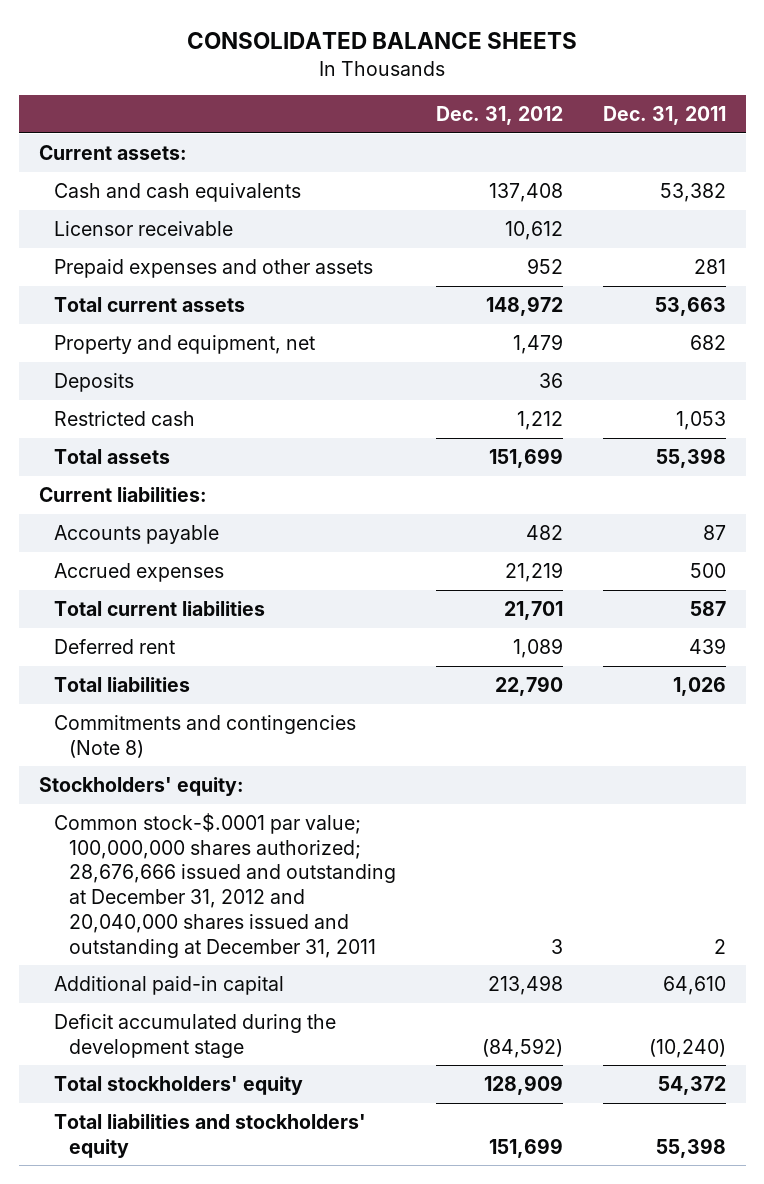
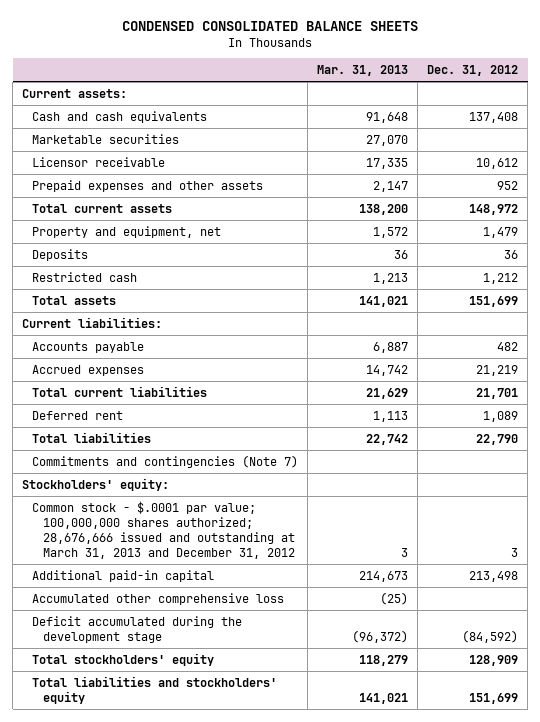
[187,32,578,50] CONSOLIDATED BALANCE SHEETS -> [122,20,419,31] CONDENSED CONSOLIDATED BALANCE SHEETS
[602,106,726,126] Dec. 31, 2011 -> none
none -> [317,65,409,77] Mar. 31, 2013
none -> [32,133,180,144] Marketable securities
[53,714,356,758] Commitments and contingencies (Note 8) -> [32,454,299,468] Commitments and contingencies (Note 7)
[53,812,396,958] Common stock-$.0001 par value; 100,000,000 shares authorized; 28,676,666 issued and outstanding at December 31, 2012 and 20,040,000 shares issued and outstanding at December 31, 2011 -> [32,500,295,560] Common stock - $.0001 par value; 100,000,000 shares authorized; 28,676,666 issued and outstanding at March 31, 2013 and December 31, 2012
none -> [32,592,285,605] Accumulated other comprehensive loss

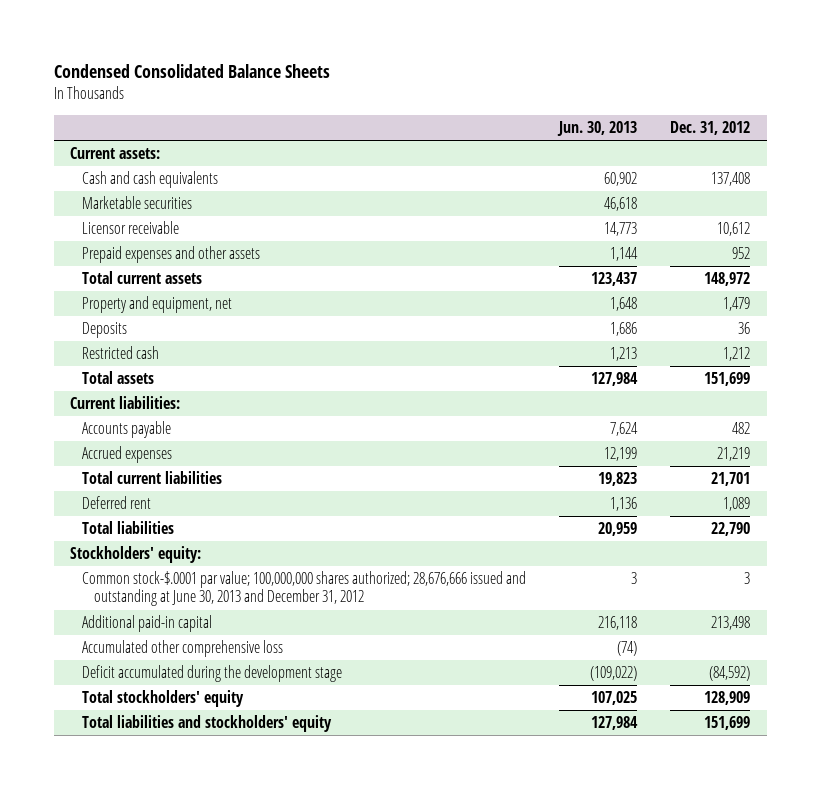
[122,20,419,31] CONDENSED CONSOLIDATED BALANCE SHEETS -> [53,64,330,79] Condensed Consolidated Balance Sheets
[317,65,409,77] Mar. 31, 2013 -> none
none -> [557,121,638,137] Jun. 30, 2013
[32,454,299,468] Commitments and contingencies (Note 7) -> none
[32,500,295,560] Common stock - $.0001 par value; 100,000,000 shares authorized; 28,676,666 issued and outstanding at March 31, 2013 and December 31, 2012 -> [82,571,527,607] Common stock-$.0001 par value; 100,000,000 shares authorized; 28,676,666 issued and outstanding at June 30, 2013 and December 31, 2012

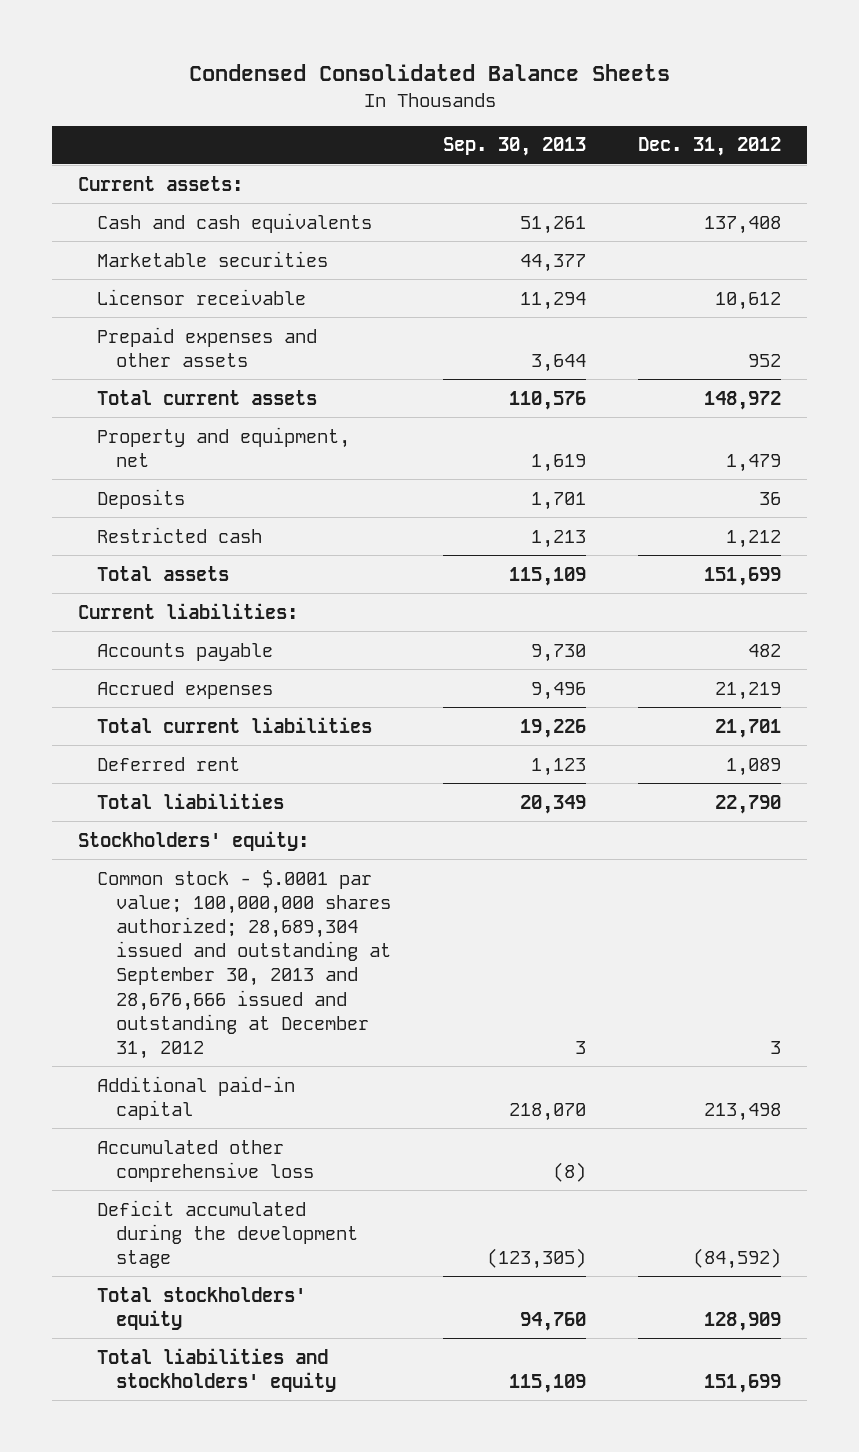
[557,121,638,137] Jun. 30, 2013 -> none
none -> [442,137,586,157] Sep. 30, 2013
[82,571,527,607] Common stock-$.0001 par value; 100,000,000 shares authorized; 28,676,666 issued and outstanding at June 30, 2013 and December 31, 2012 -> [96,869,391,1060] Common stock - $.0001 par value; 100,000,000 shares authorized; 28,689,304 issued and outstanding at September 30, 2013 and 28,676,666 issued and outstanding at December 31, 2012

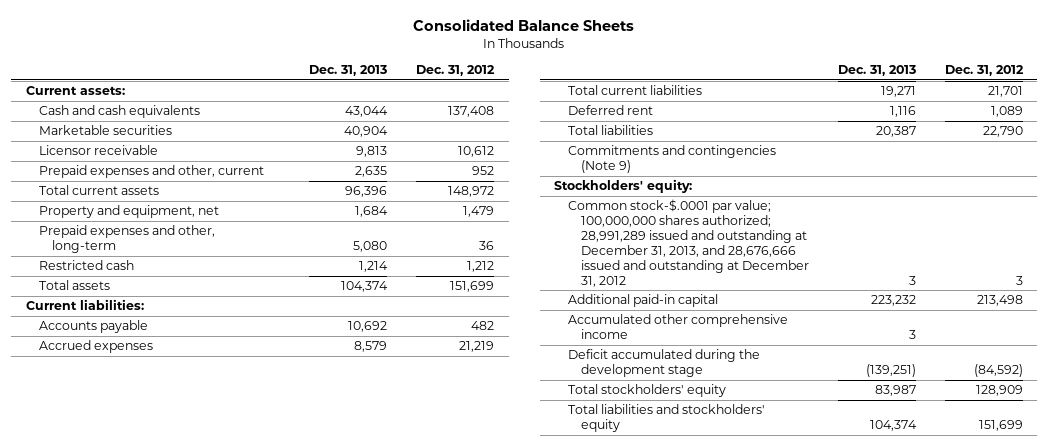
[188,64,670,82] Condensed Consolidated Balance Sheets -> [413,18,635,31] Consolidated Balance Sheets
[442,137,586,157] Sep. 30, 2013 -> none
none -> [309,65,388,77] Dec. 31, 2013
[96,326,317,367] Prepaid expenses and other assets -> [38,165,264,179] Prepaid expenses and other, current
[96,488,185,509] Deposits -> none
none -> [38,225,215,254] Prepaid expenses and other, long-term
none -> [567,145,776,174] Commitments and contingencies (Note 9)
[96,869,391,1060] Common stock - $.0001 par value; 100,000,000 shares authorized; 28,689,304 issued and outstanding at September 30, 2013 and 28,676,666 issued and outstanding at December 31, 2012 -> [567,199,809,287] Common stock-$.0001 par value; 100,000,000 shares authorized; 28,991,289 issued and outstanding at December 31, 2013, and 28,676,666 issued and outstanding at December 31, 2012
[96,1139,314,1182] Accumulated other comprehensive loss -> [567,314,788,340] Accumulated other comprehensive income

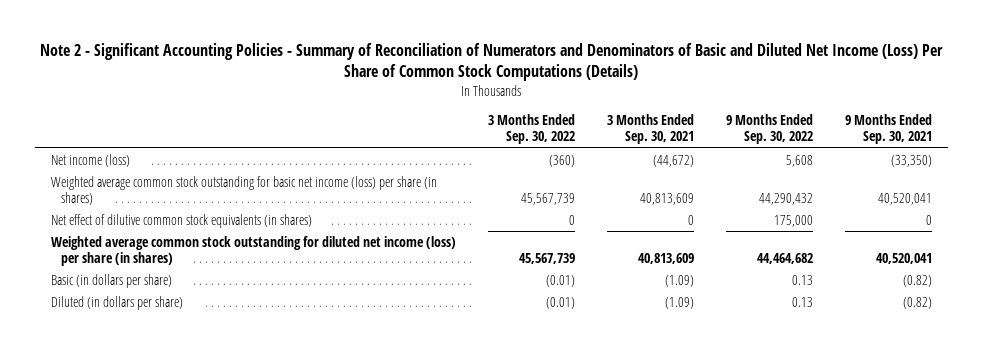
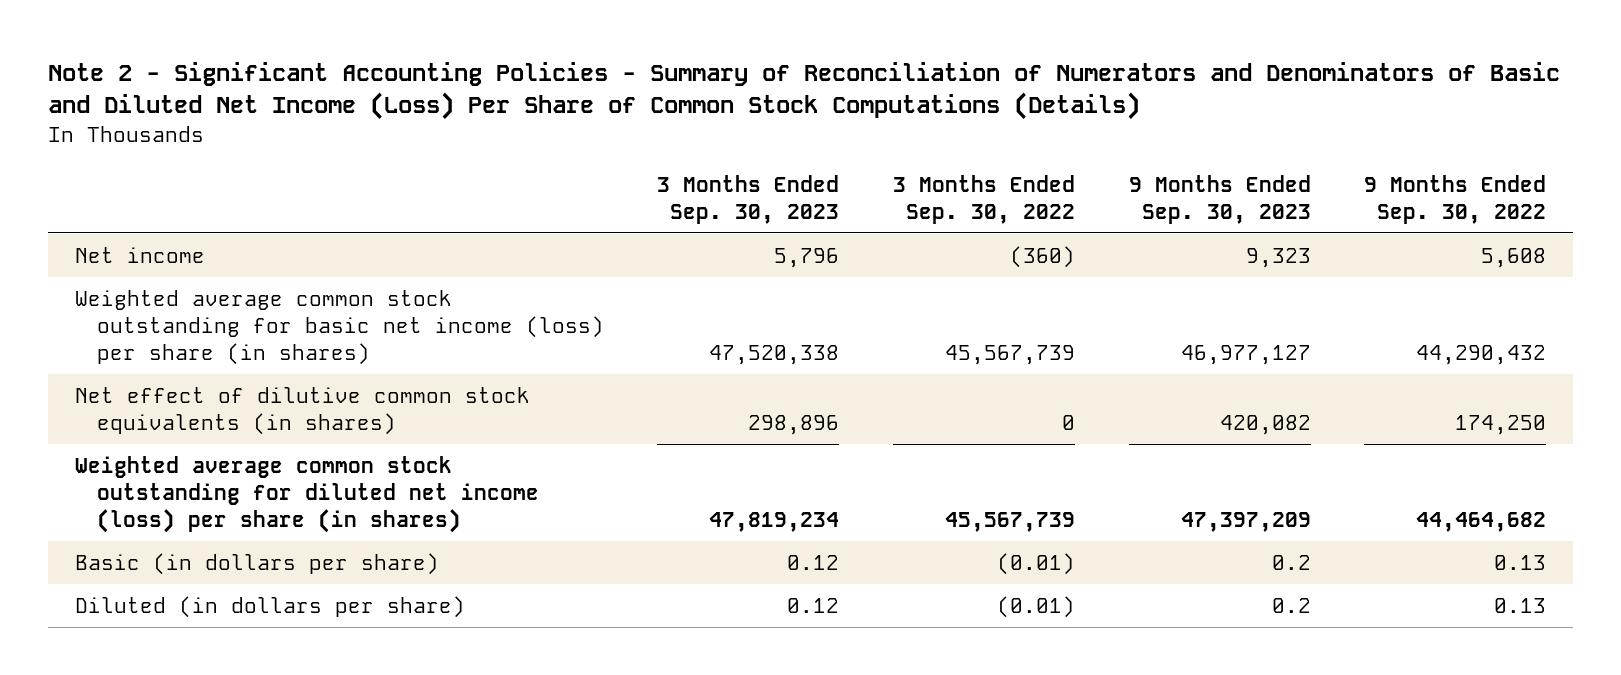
[606,114,694,145] 3 Months Ended Sep. 30, 2021 -> none
[844,114,932,145] 9 Months Ended Sep. 30, 2021 -> none
none -> [657,174,840,224] 3 Months Ended Sep. 30, 2023
none -> [1128,174,1311,224] 9 Months Ended Sep. 30, 2023
[50,154,130,168] Net income (loss) -> [75,246,206,263] Net income
[773,215,813,228] 175,000 -> [1455,415,1547,436] 174,250

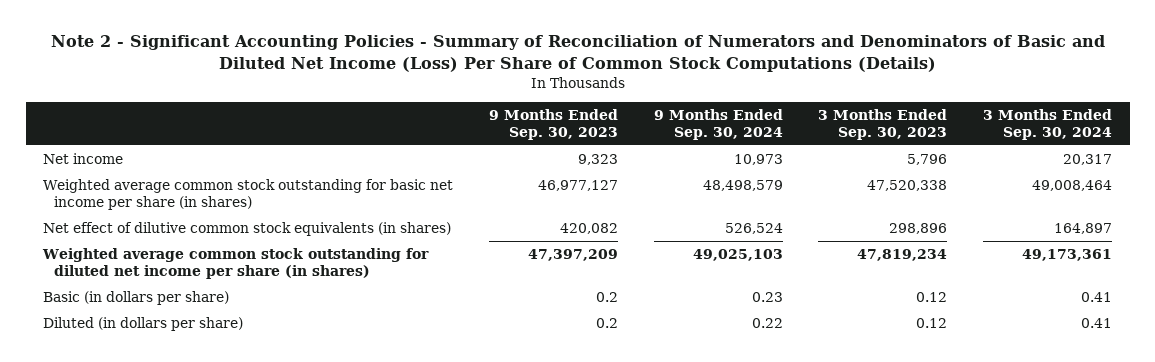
[893,174,1076,224] 3 Months Ended Sep. 30, 2022 -> none
[1364,174,1547,224] 9 Months Ended Sep. 30, 2022 -> none
none -> [653,109,783,140] 9 Months Ended Sep. 30, 2024
none -> [982,109,1112,140] 3 Months Ended Sep. 30, 2024
[75,289,604,366] Weighted average common stock outstanding for basic net income (loss) per share (in shares) -> [43,179,454,210] Weighted average common stock outstanding for basic net income per share (in shares)
[75,455,539,534] Weighted average common stock outstanding for diluted net income (loss) per share (in shares) -> [42,248,430,279] Weighted average common stock outstanding for diluted net income per share (in shares)

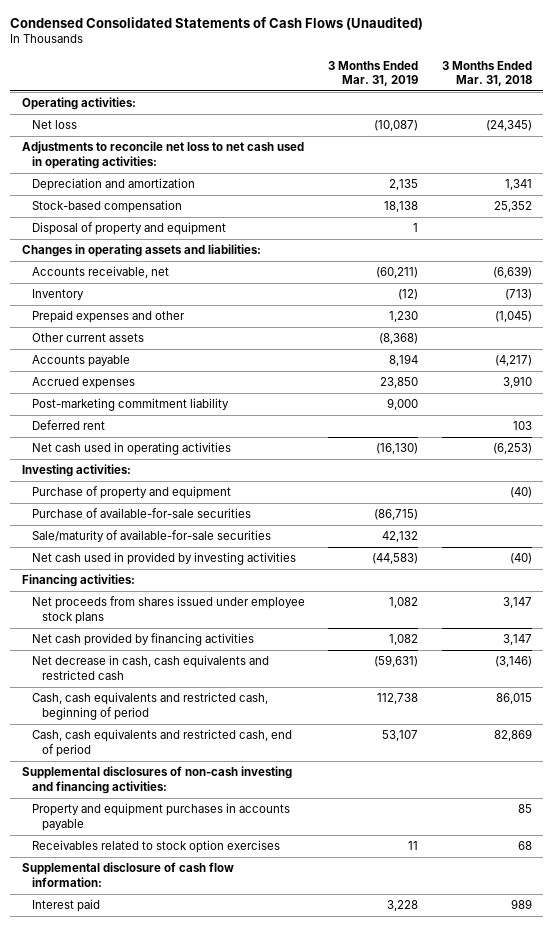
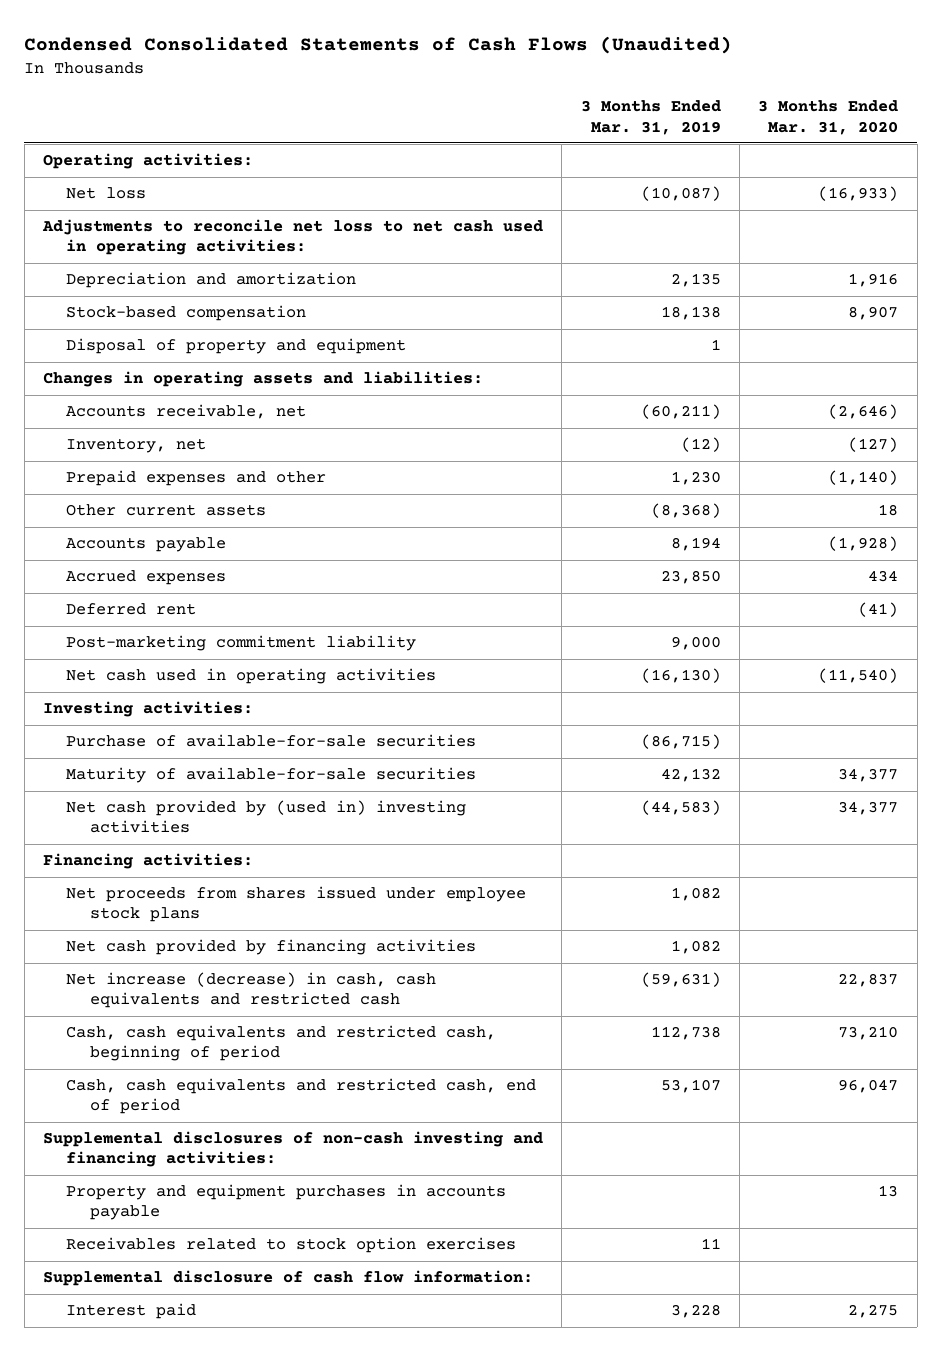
[441,60,532,87] 3 Months Ended Mar. 31, 2018 -> none
none -> [758,100,899,135] 3 Months Ended Mar. 31, 2020
[31,289,84,301] Inventory -> [66,438,207,454] Inventory, net
[31,398,229,412] Post-marketing commitment liability -> [66,635,417,652] Post-marketing commitment liability
[31,486,231,500] Purchase of property and equipment -> none
[31,530,271,543] Sale/maturity of available-for-sale securities -> [66,767,477,784] Maturity of available-for-sale securities
[31,552,296,566] Net cash used in provided by investing activities -> [66,800,467,834] Net cash provided by (used in) investing activities
[31,655,269,680] Net decrease in cash, cash equivalents and restricted cash -> [66,972,437,1009] Net increase (decrease) in cash, cash equivalents and restricted cash

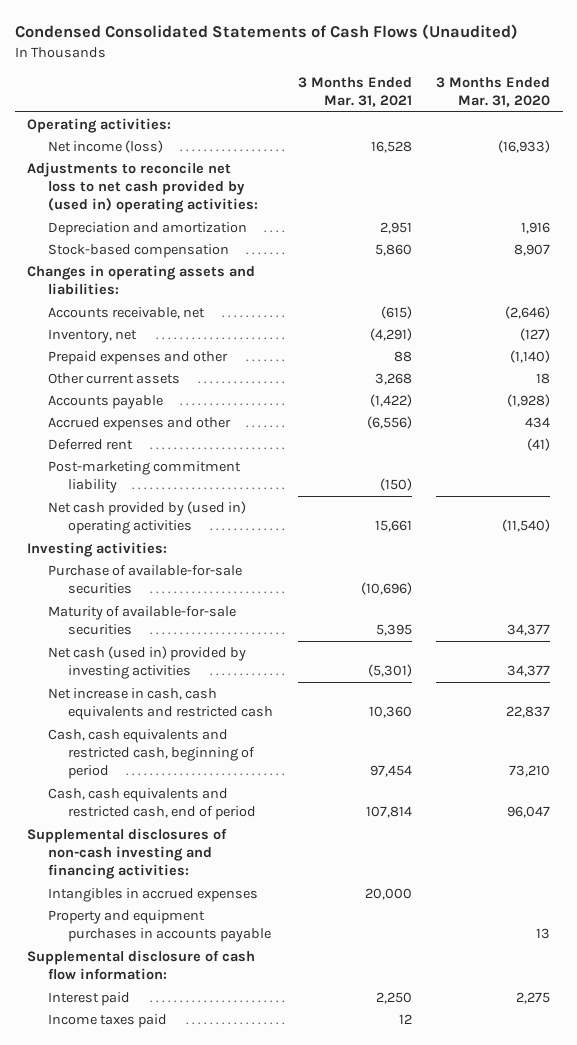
[580,100,721,135] 3 Months Ended Mar. 31, 2019 -> none
none -> [297,76,412,107] 3 Months Ended Mar. 31, 2021
[66,187,147,200] Net loss -> [47,139,163,153] Net income (loss)
[41,219,543,256] Adjustments to reconcile net loss to net cash used in operating activities: -> [26,161,258,214] Adjustments to reconcile net loss to net cash provided by (used in) operating activities:
[66,338,407,355] Disposal of property and equipment -> none
[66,570,227,586] Accrued expenses -> [47,416,231,431] Accrued expenses and other
[66,668,437,685] Net cash used in operating activities -> [47,500,246,534] Net cash provided by (used in) operating activities
[42,853,253,870] Financing activities: -> none
[66,886,527,923] Net proceeds from shares issued under employee stock plans -> none
[66,939,477,956] Net cash provided by financing activities -> none
[66,800,467,834] Net cash provided by (used in) investing activities -> [47,645,246,679] Net cash (used in) provided by investing activities
[66,972,437,1009] Net increase (decrease) in cash, cash equivalents and restricted cash -> [47,687,274,720] Net increase in cash, cash equivalents and restricted cash
none -> [47,887,258,902] Intangibles in accrued expenses
[66,1237,517,1254] Receivables related to stock option exercises -> none
none -> [47,1013,167,1028] Income taxes paid

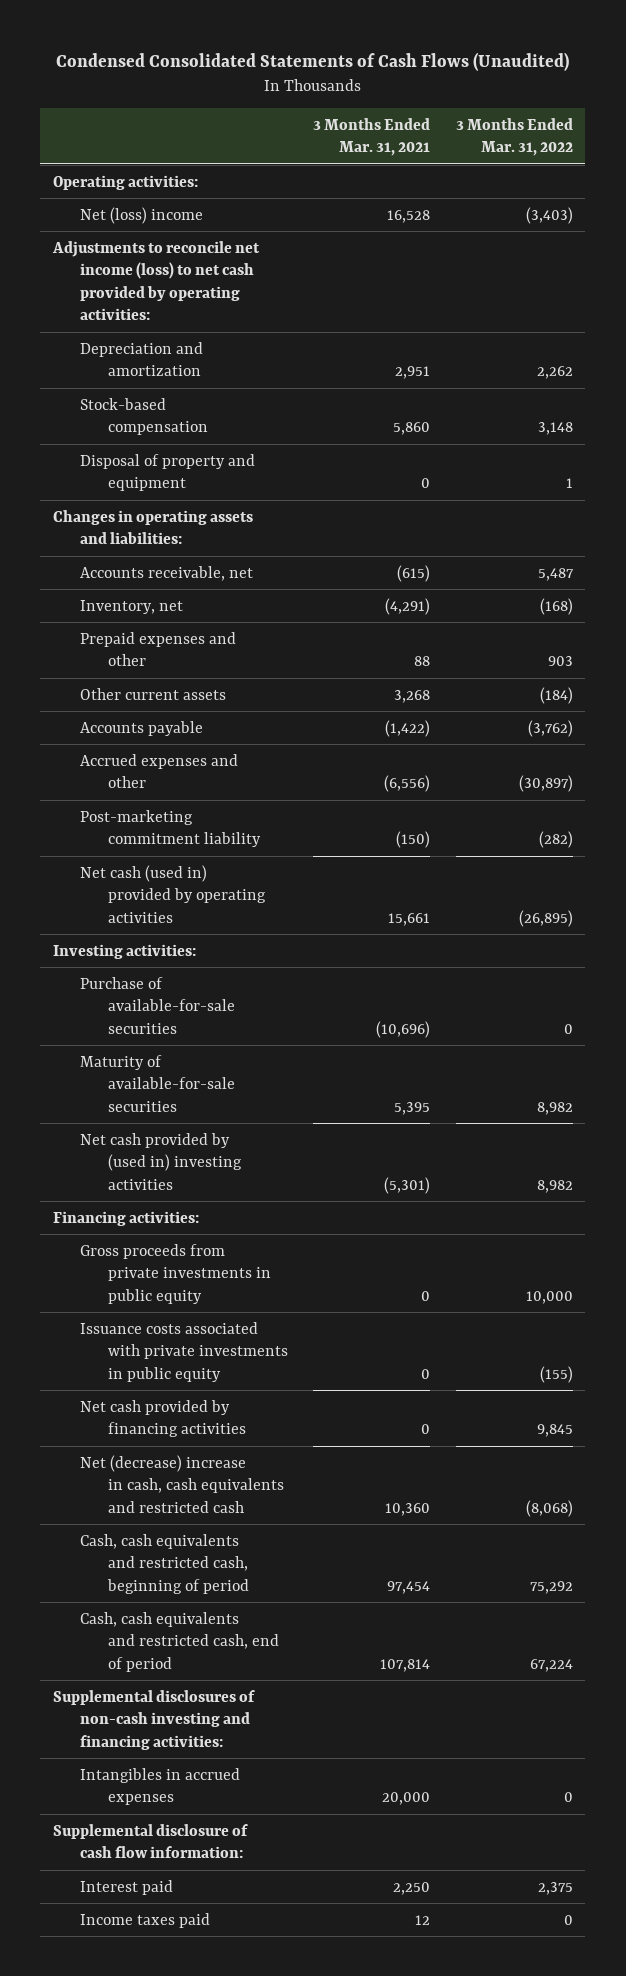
[436,76,551,107] 3 Months Ended Mar. 31, 2020 -> none
none -> [455,117,573,157] 3 Months Ended Mar. 31, 2022
[47,139,163,153] Net income (loss) -> [80,206,204,224] Net (loss) income
[26,161,258,214] Adjustments to reconcile net loss to net cash provided by (used in) operating activities: -> [51,240,260,321] Adjustments to reconcile net income (loss) to net cash provided by operating activities:
none -> [80,453,256,492] Disposal of property and equipment
[47,438,133,450] Deferred rent -> none
[47,500,246,534] Net cash provided by (used in) operating activities -> [80,864,266,923] Net cash (used in) provided by operating activities
[47,645,246,679] Net cash (used in) provided by investing activities -> [80,1132,242,1190] Net cash provided by (used in) investing activities
none -> [52,1210,199,1226] Financing activities:
none -> [80,1243,271,1304] Gross proceeds from private investments in public equity
none -> [80,1321,288,1382] Issuance costs associated with private investments in public equity
none -> [80,1399,246,1438] Net cash provided by financing activities
[47,687,274,720] Net increase in cash, cash equivalents and restricted cash -> [80,1454,284,1513] Net (decrease) increase in cash, cash equivalents and restricted cash
[47,909,272,942] Property and equipment purchases in accounts payable -> none

